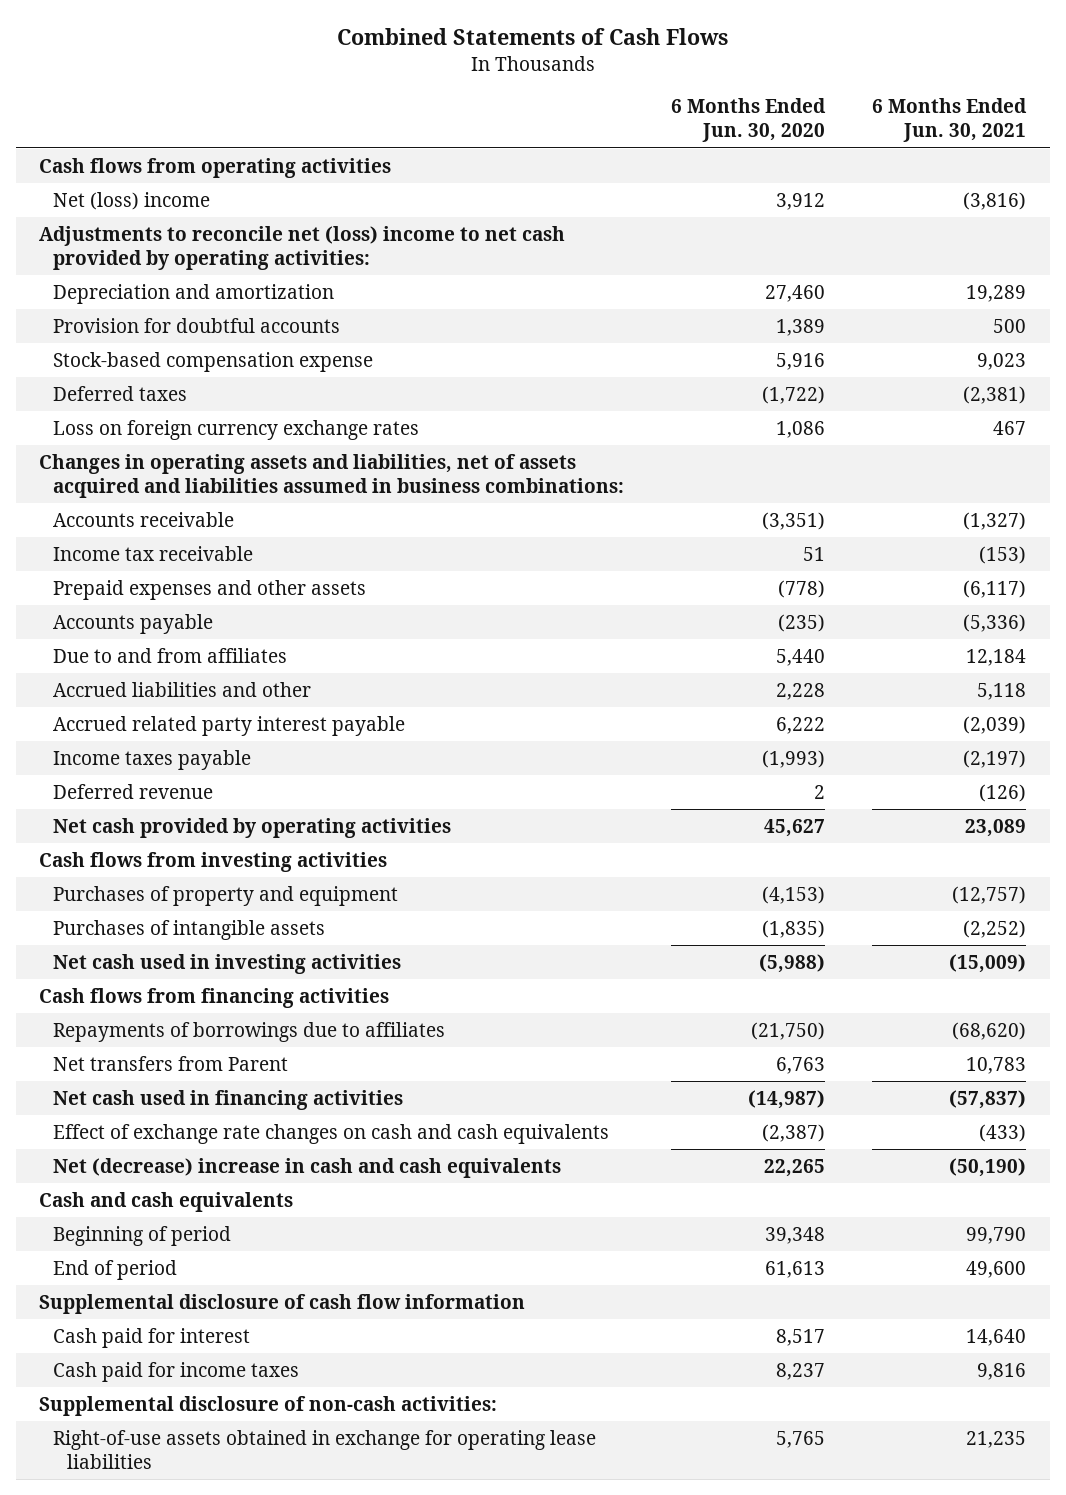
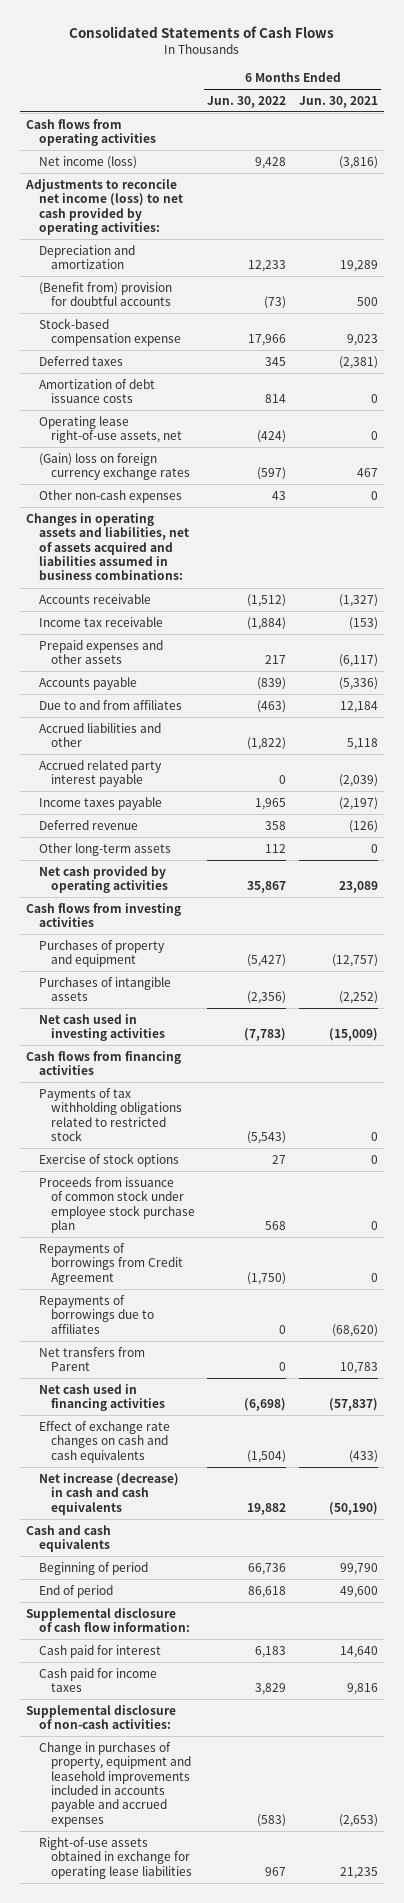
[336,28,728,46] Combined Statements of Cash Flows -> [69,26,335,39] Consolidated Statements of Cash Flows
[671,98,827,143] 6 Months Ended Jun. 30, 2020 -> none
none -> [207,95,287,108] Jun. 30, 2022
[53,191,211,210] Net (loss) income -> [38,155,137,169] Net income (loss)
[39,225,566,270] Adjustments to reconcile net (loss) income to net cash provided by operating activities: -> [25,178,183,236] Adjustments to reconcile net income (loss) to net cash provided by operating activities:
[53,317,341,333] Provision for doubtful accounts -> [38,281,172,307] (Benefit from) provision for doubtful accounts
none -> [38,378,155,404] Amortization of debt issuance costs
none -> [38,415,182,444] Operating lease right-of-use assets, net
[53,419,420,440] Loss on foreign currency exchange rates -> [38,452,190,481] (Gain) loss on foreign currency exchange rates
none -> [38,489,182,503] Other non-cash expenses
none -> [38,842,171,856] Other long-term assets
none -> [38,1087,182,1142] Payments of tax withholding obligations related to restricted stock
none -> [38,1152,179,1167] Exercise of stock options
none -> [38,1176,195,1234] Proceeds from issuance of common stock under employee stock purchase plan
none -> [38,1242,183,1285] Repayments of borrowings from Credit Agreement
[53,1157,562,1178] Net (decrease) increase in cash and cash equivalents -> [38,1472,179,1515] Net increase (decrease) in cash and cash equivalents
[39,1293,526,1314] Supplemental disclosure of cash flow information -> [26,1607,190,1633] Supplemental disclosure of cash flow information:
none -> [38,1741,191,1827] Change in purchases of property, equipment and leasehold improvements included in accounts payable and accrued expenses

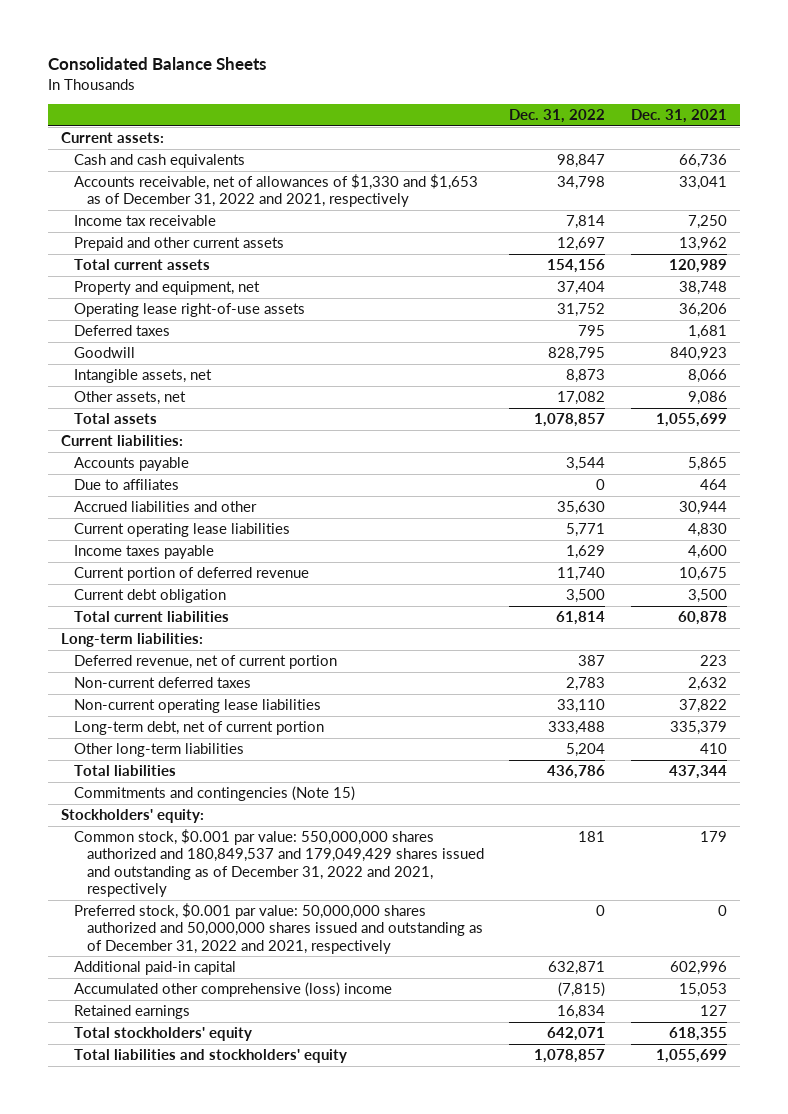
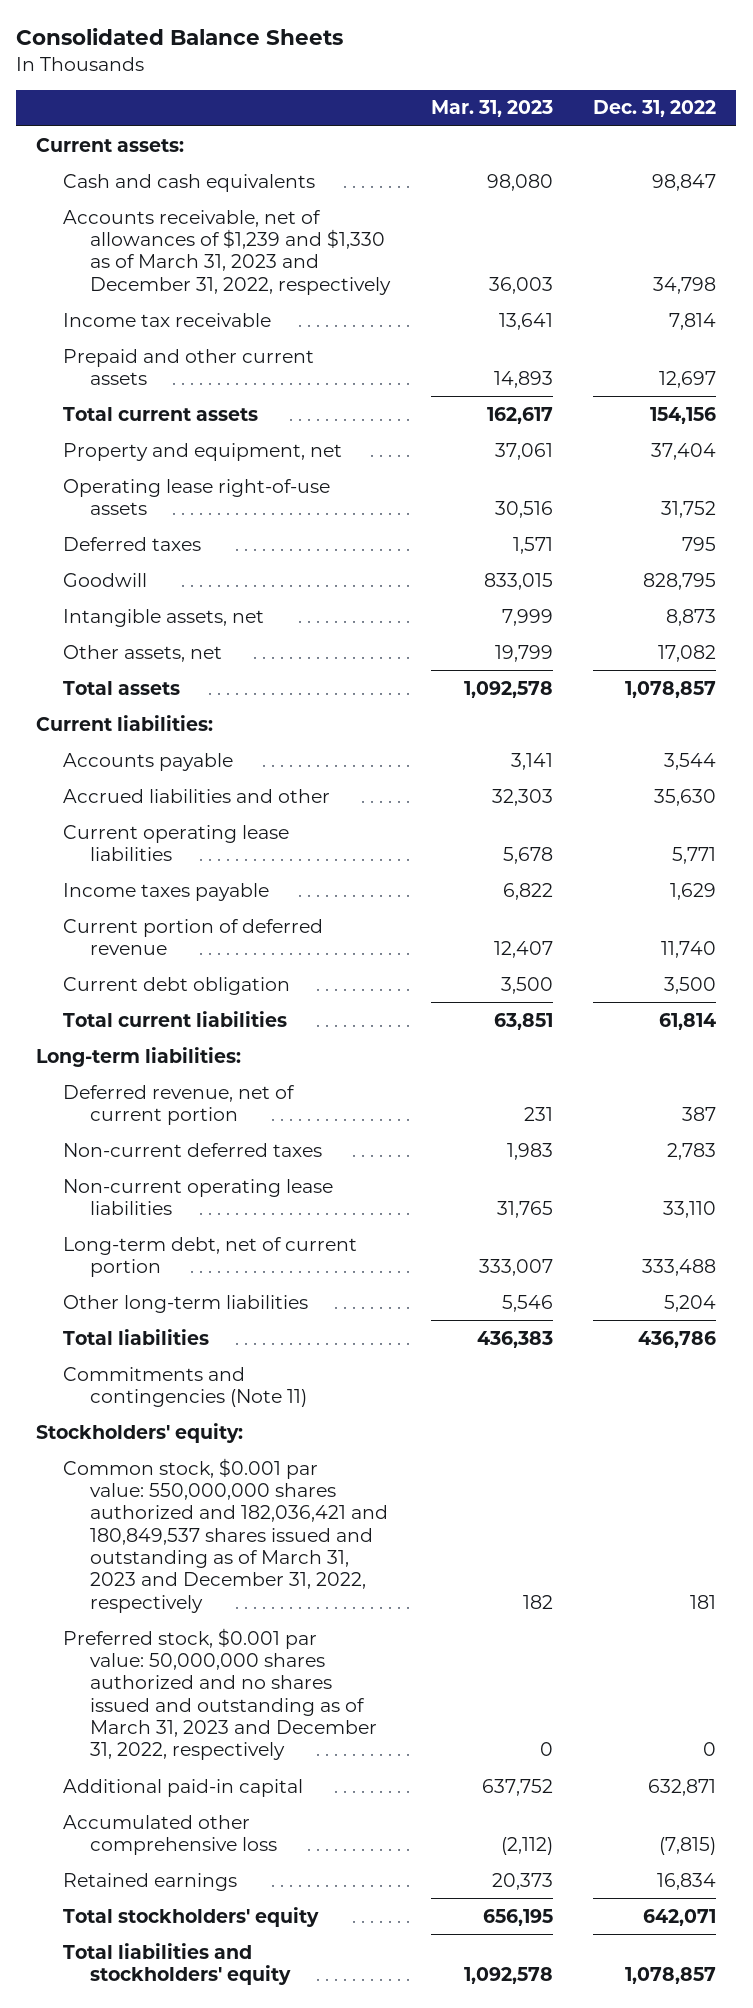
[631,109,728,124] Dec. 31, 2021 -> none
none -> [430,100,553,118] Mar. 31, 2023
[73,174,478,208] Accounts receivable, net of allowances of $1,330 and $1,653 as of December 31, 2022 and 2021, respectively -> [63,209,392,295] Accounts receivable, net of allowances of $1,239 and $1,330 as of March 31, 2023 and December 31, 2022, respectively
[73,479,179,491] Due to affiliates -> none
[73,786,355,802] Commitments and contingencies (Note 15) -> [63,1366,308,1407] Commitments and contingencies (Note 11)
[73,829,484,898] Common stock, $0.001 par value: 550,000,000 shares authorized and 180,849,537 and 179,049,429 shares issued and outstanding as of December 31, 2022 and 2021, respectively -> [63,1457,389,1613] Common stock, $0.001 par value: 550,000,000 shares authorized and 182,036,421 and 180,849,537 shares issued and outstanding as of March 31, 2023 and December 31, 2022, respectively
[73,903,483,954] Preferred stock, $0.001 par value: 50,000,000 shares authorized and 50,000,000 shares issued and outstanding as of December 31, 2022 and 2021, respectively -> [63,1627,378,1761] Preferred stock, $0.001 par value: 50,000,000 shares authorized and no shares issued and outstanding as of March 31, 2023 and December 31, 2022, respectively
[73,982,392,998] Accumulated other comprehensive (loss) income -> [63,1814,278,1855] Accumulated other comprehensive loss

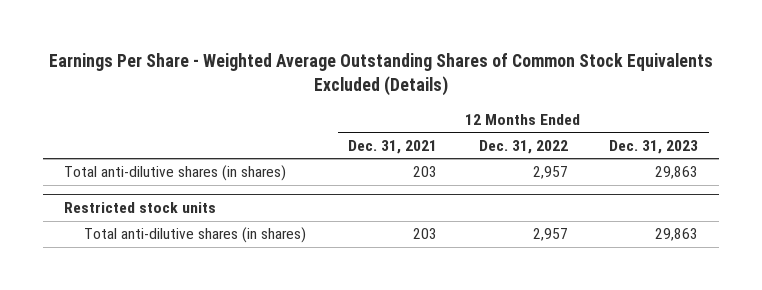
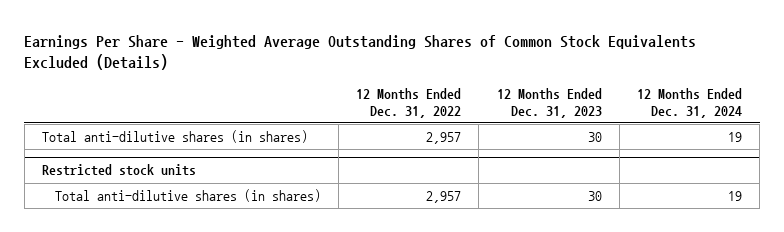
[347,139,437,154] Dec. 31, 2021 -> none
none -> [637,87,743,118] 12 Months Ended Dec. 31, 2024
[655,166,699,180] 29,863 -> [587,131,602,142] 30
[655,228,699,242] 29,863 -> [587,190,602,201] 30

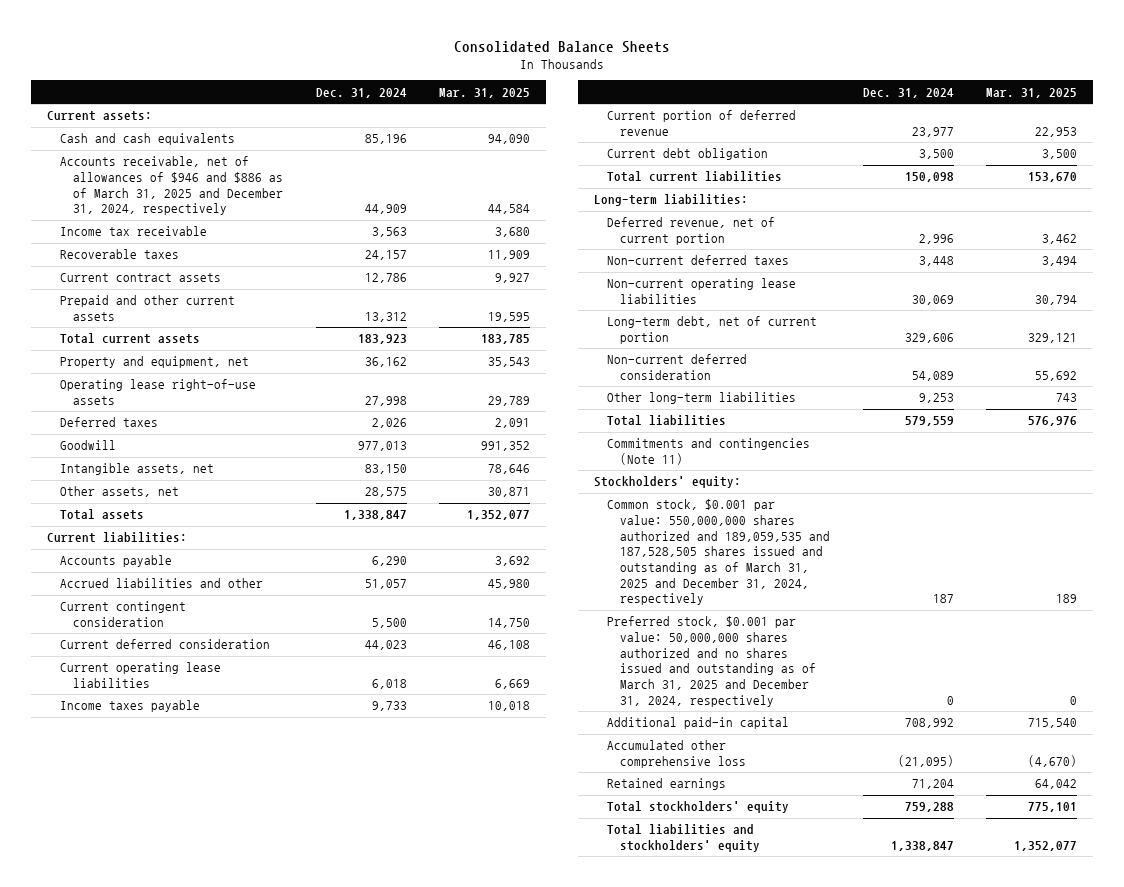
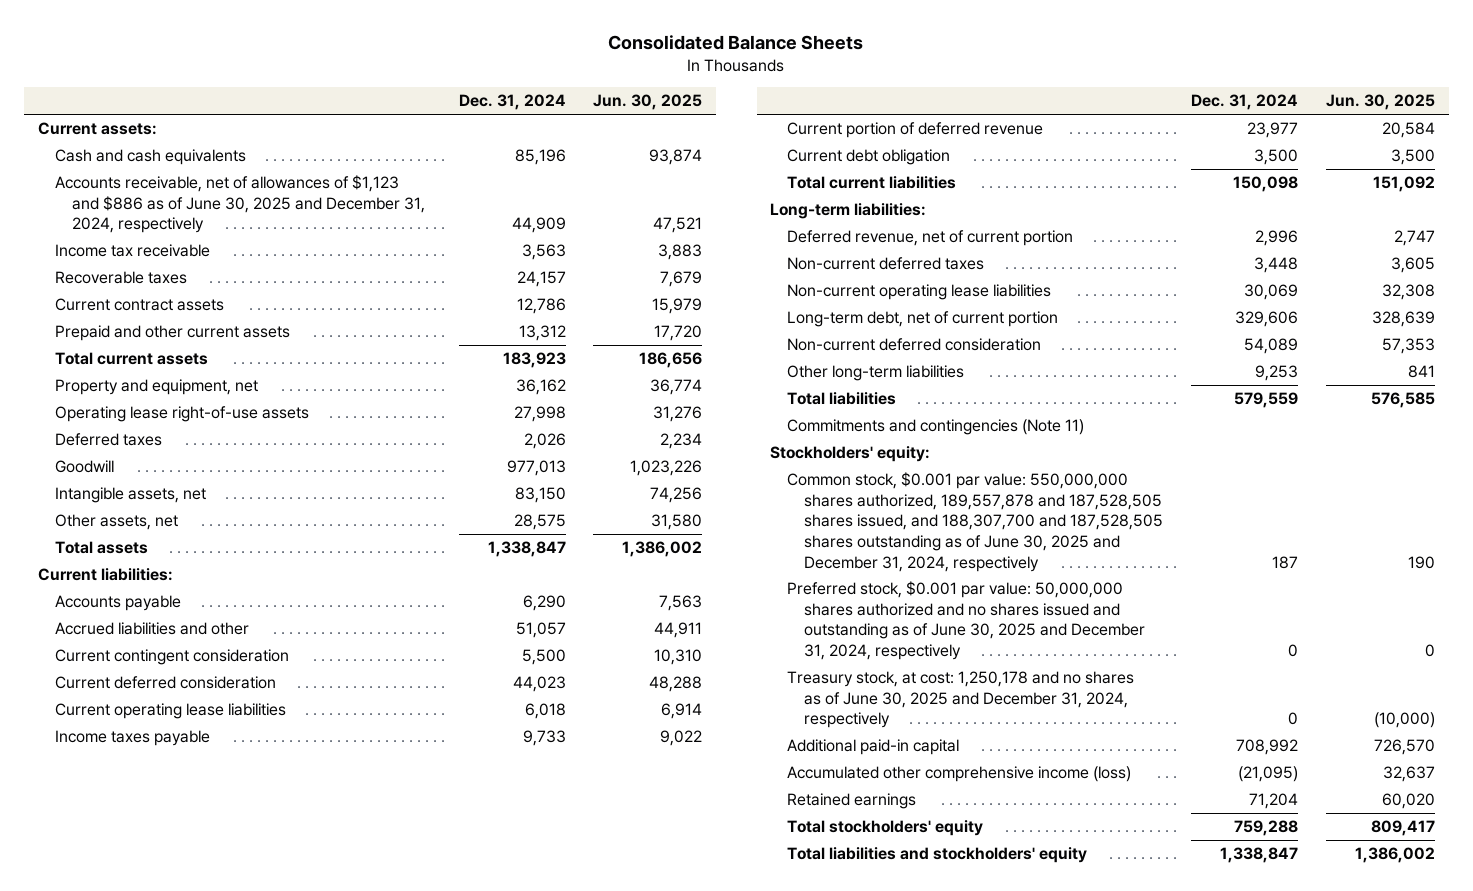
[438,87,530,98] Mar. 31, 2025 -> none
none -> [593,94,703,111] Jun. 30, 2025
[60,156,284,216] Accounts receivable, net of allowances of $946 and $886 as of March 31, 2025 and December 31, 2024, respectively -> [54,175,425,234] Accounts receivable, net of allowances of $1,123 and $886 as of June 30, 2025 and December 31, 2024, respectively
[607,499,831,606] Common stock, $0.001 par value: 550,000,000 shares authorized and 189,059,535 and 187,528,505 shares issued and outstanding as of March 31, 2025 and December 31, 2024, respectively -> [787,472,1164,572] Common stock, $0.001 par value: 550,000,000 shares authorized, 189,557,878 and 187,528,505 shares issued, and 188,307,700 and 187,528,505 shares outstanding as of June 30, 2025 and December 31, 2024, respectively
[607,616,817,707] Preferred stock, $0.001 par value: 50,000,000 shares authorized and no shares issued and outstanding as of March 31, 2025 and December 31, 2024, respectively -> [787,581,1146,660] Preferred stock, $0.001 par value: 50,000,000 shares authorized and no shares issued and outstanding as of June 30, 2025 and December 31, 2024, respectively
none -> [787,671,1135,729] Treasury stock, at cost: 1,250,178 and no shares as of June 30, 2025 and December 31, 2024, respectively
[607,740,747,769] Accumulated other comprehensive loss -> [787,766,1132,783] Accumulated other comprehensive income (loss)

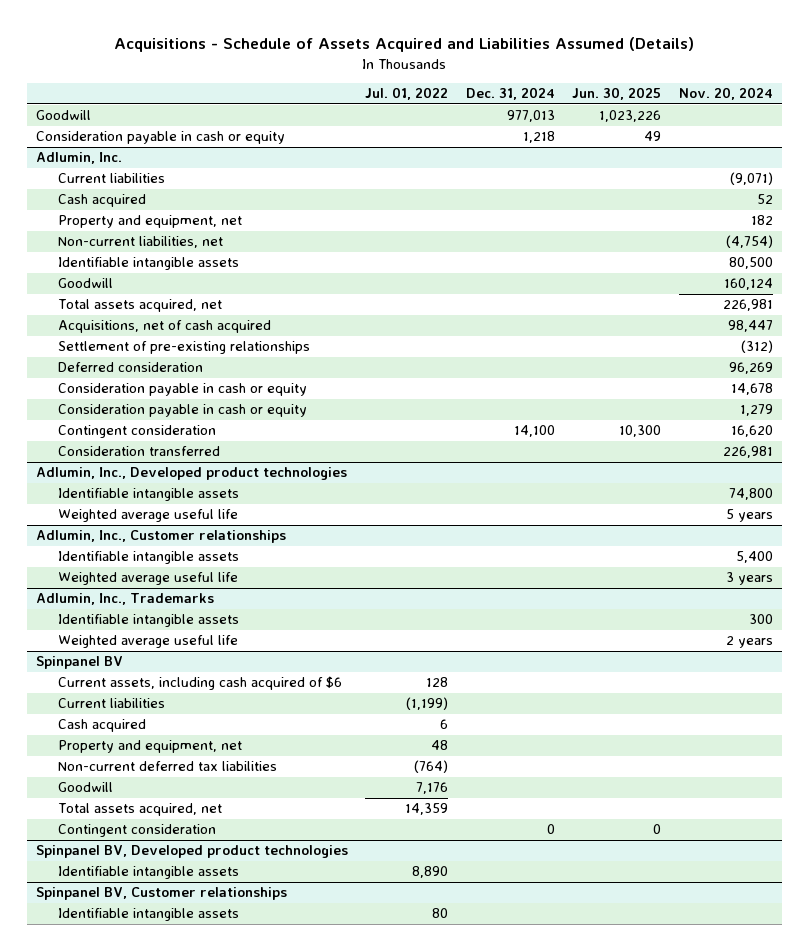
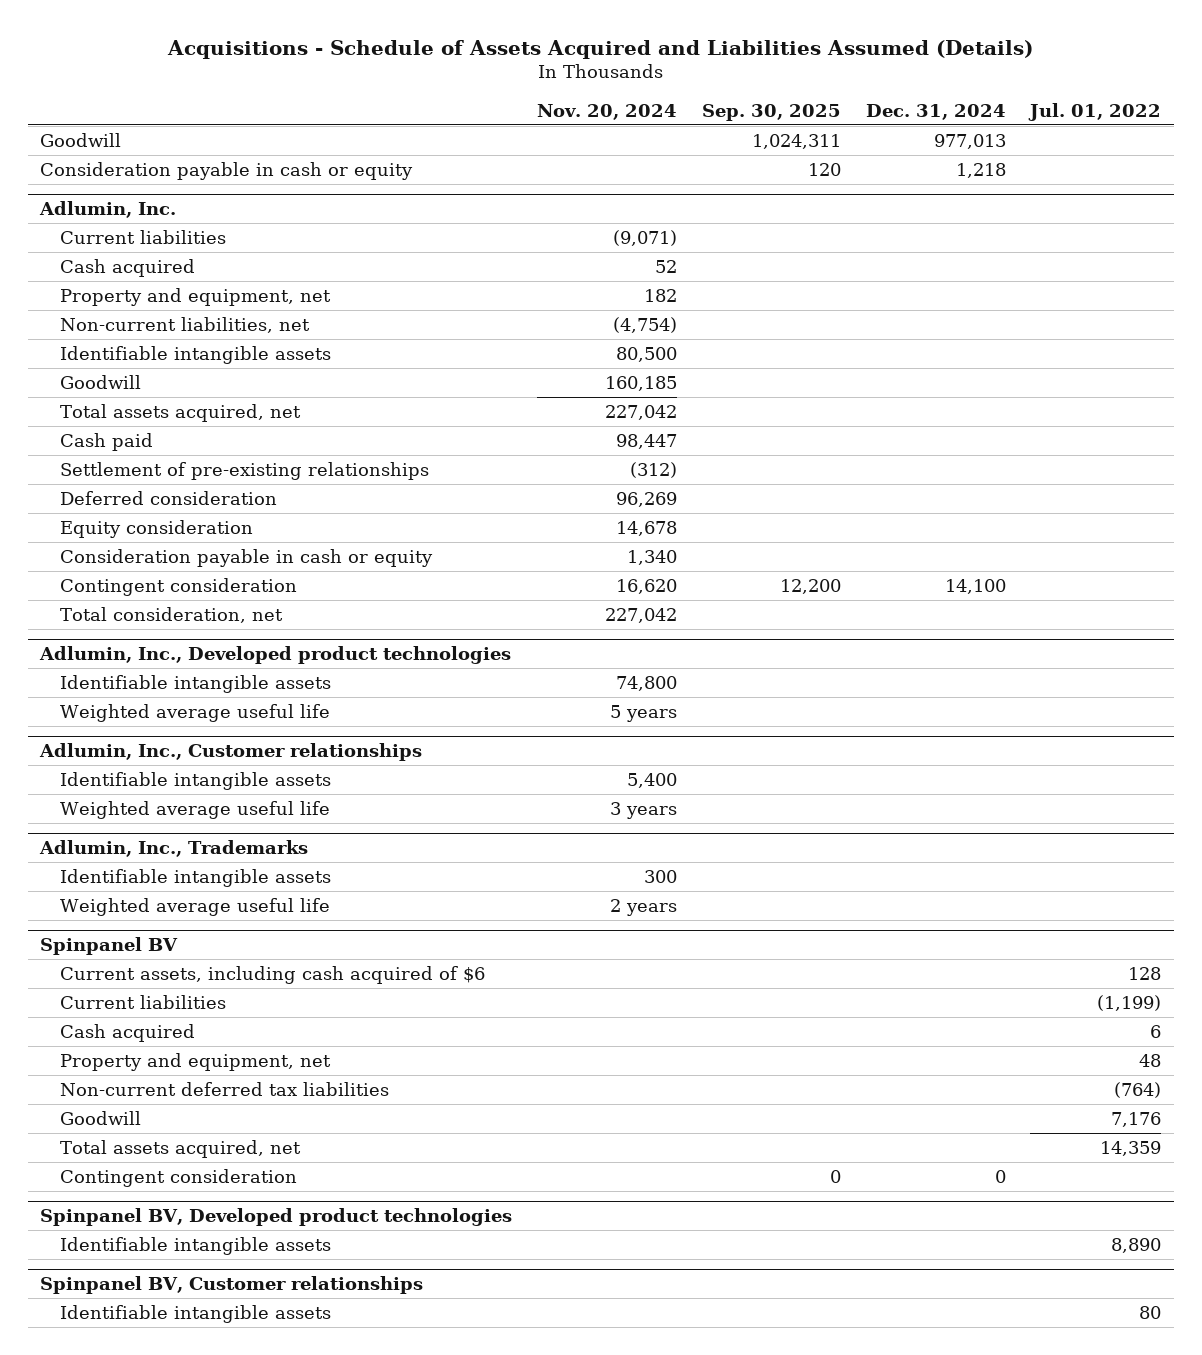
[572,87,662,101] Jun. 30, 2025 -> none
none -> [701,103,841,121] Sep. 30, 2025
[723,278,773,291] 160,124 -> [605,375,678,391] 160,185
[722,299,773,312] 226,981 -> [605,404,678,420] 227,042
[57,320,271,334] Acquisitions, net of cash acquired -> [59,432,153,451] Cash paid
[57,404,307,418] Consideration payable in cash or equity -> none
none -> [59,519,253,538] Equity consideration
[730,383,773,396] 14,678 -> [627,549,678,565] 1,340
[57,446,220,457] Consideration transferred -> [59,606,283,623] Total consideration, net
[722,446,773,459] 226,981 -> [605,607,678,623] 227,042

